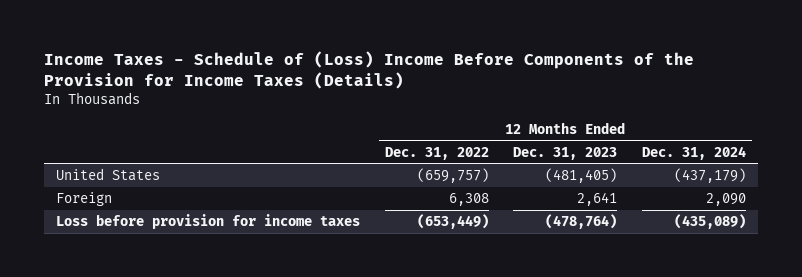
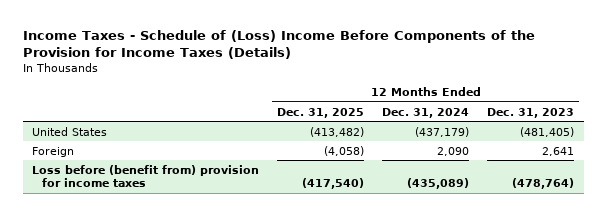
[384,146,489,160] Dec. 31, 2022 -> none
none -> [276,107,364,118] Dec. 31, 2025
[56,214,361,230] Loss before provision for income taxes -> [31,164,259,188] Loss before (benefit from) provision for income taxes

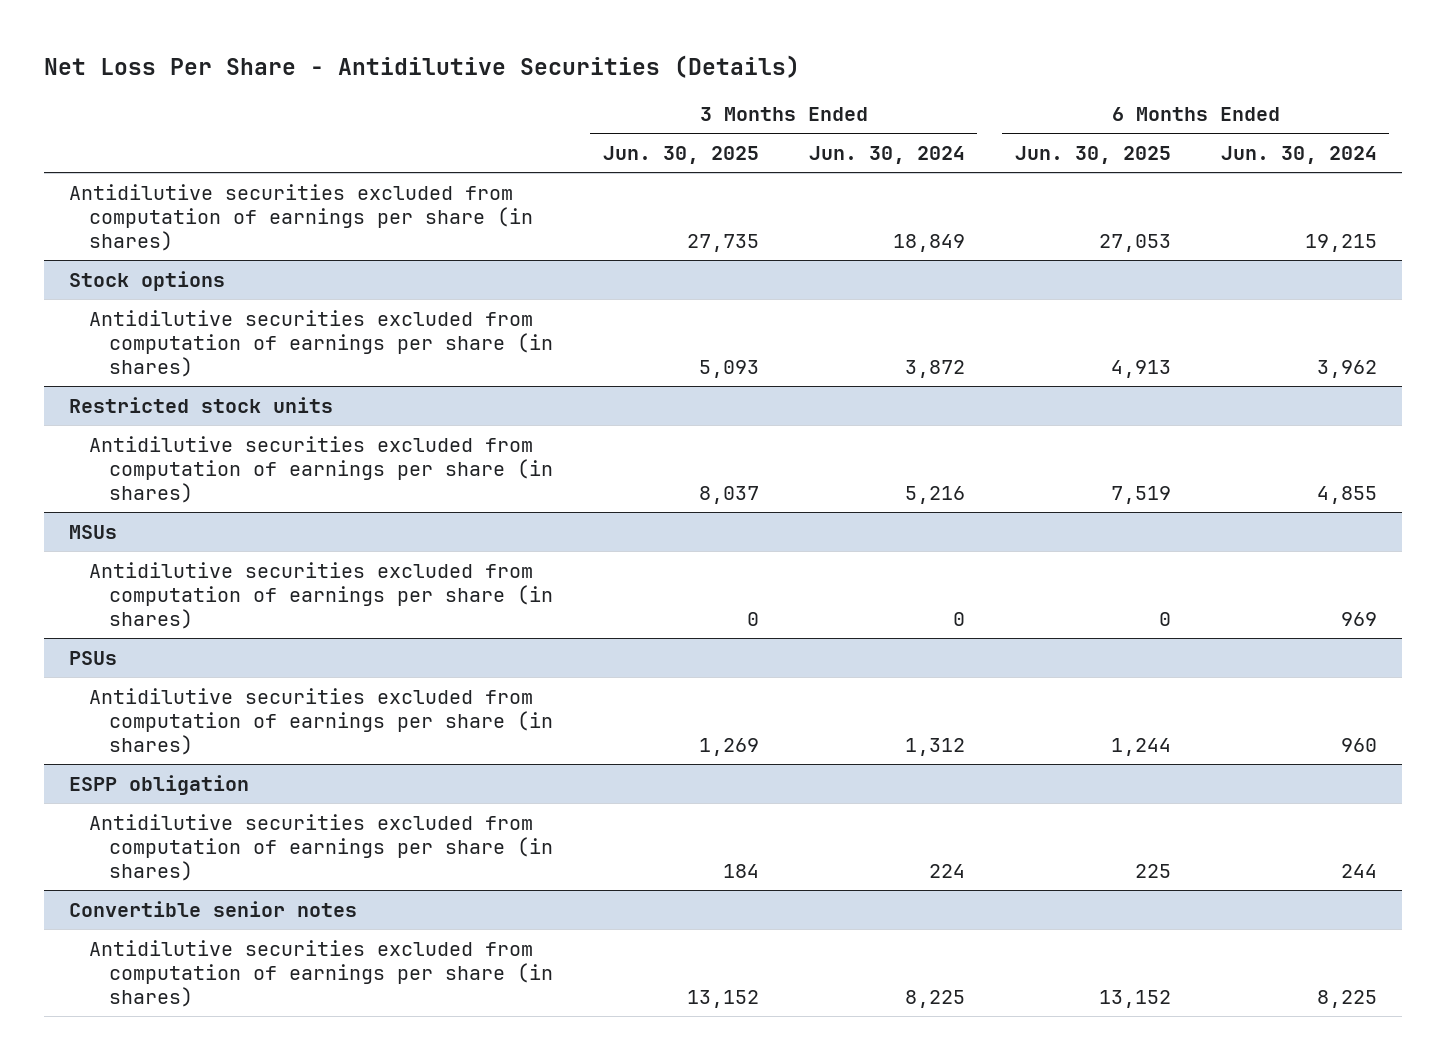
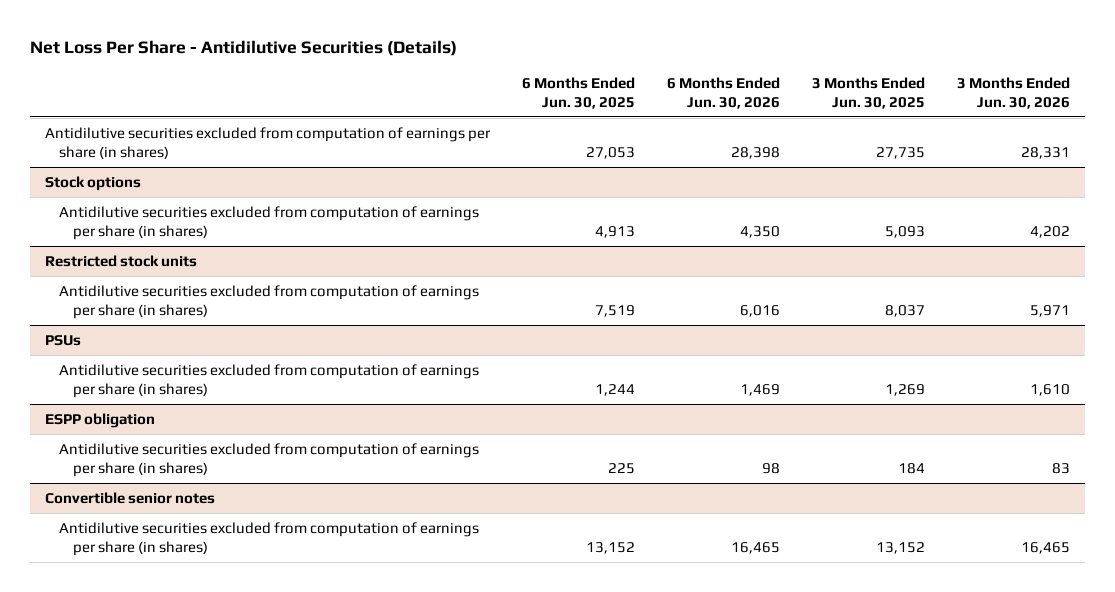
[808,146,965,165] Jun. 30, 2024 -> none
[1220,146,1377,165] Jun. 30, 2024 -> none
none -> [667,77,781,109] 6 Months Ended Jun. 30, 2026
none -> [956,77,1070,109] 3 Months Ended Jun. 30, 2026
[68,524,117,539] MSUs -> none
[88,561,553,630] Antidilutive securities excluded from computation of earnings per share (in shares) -> none

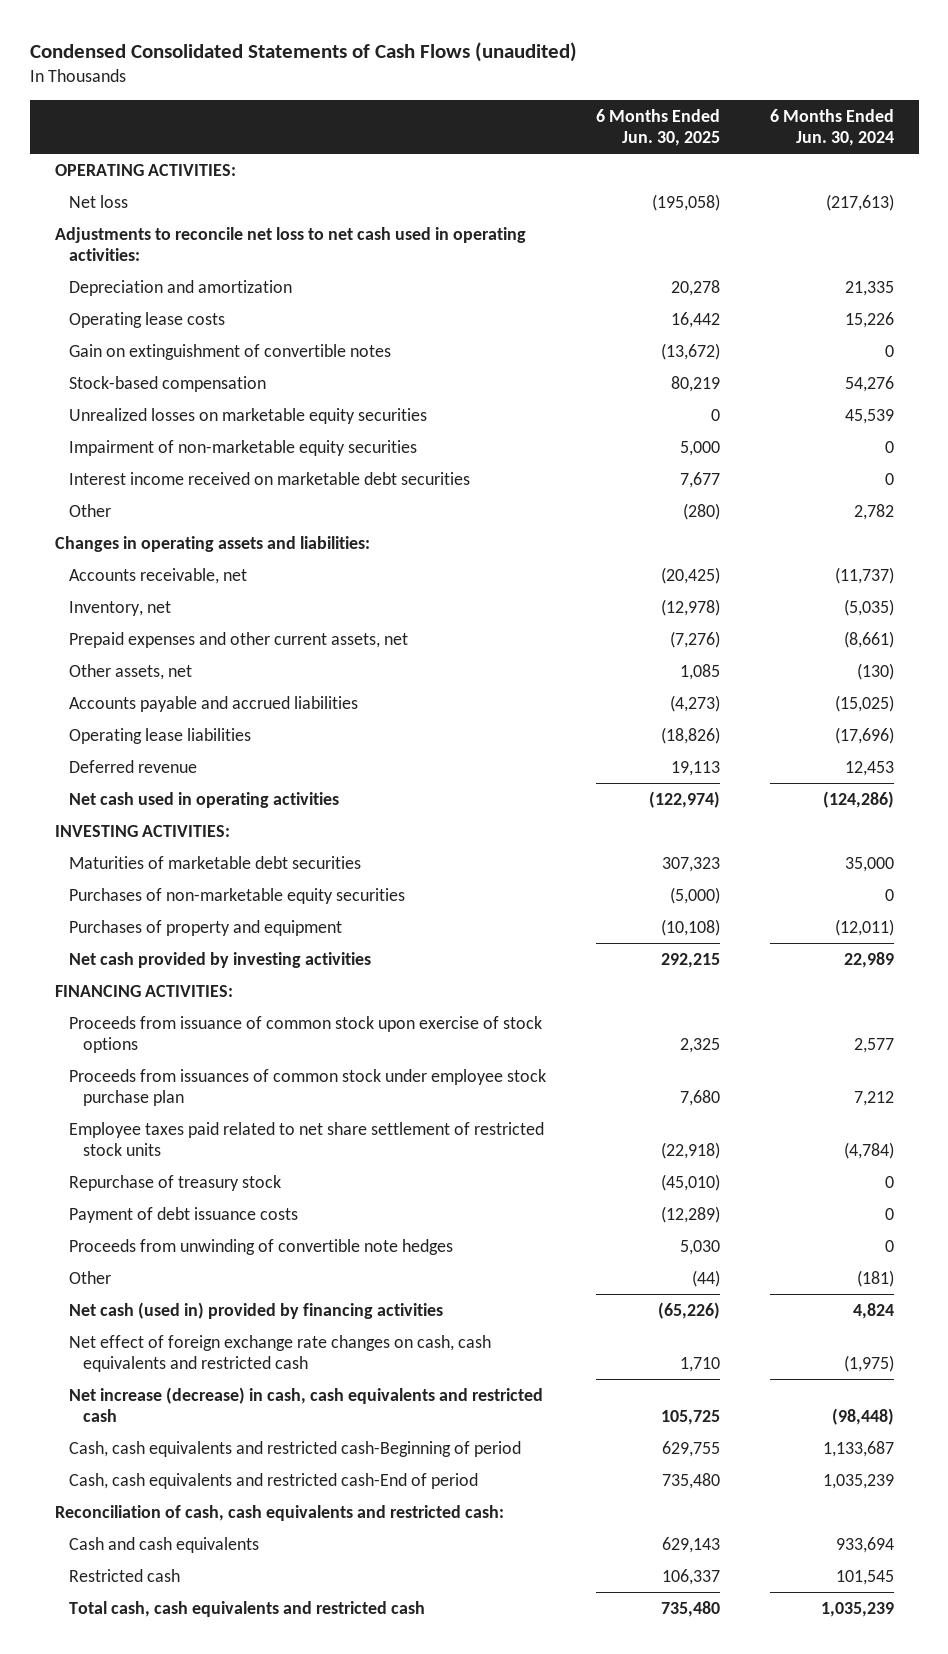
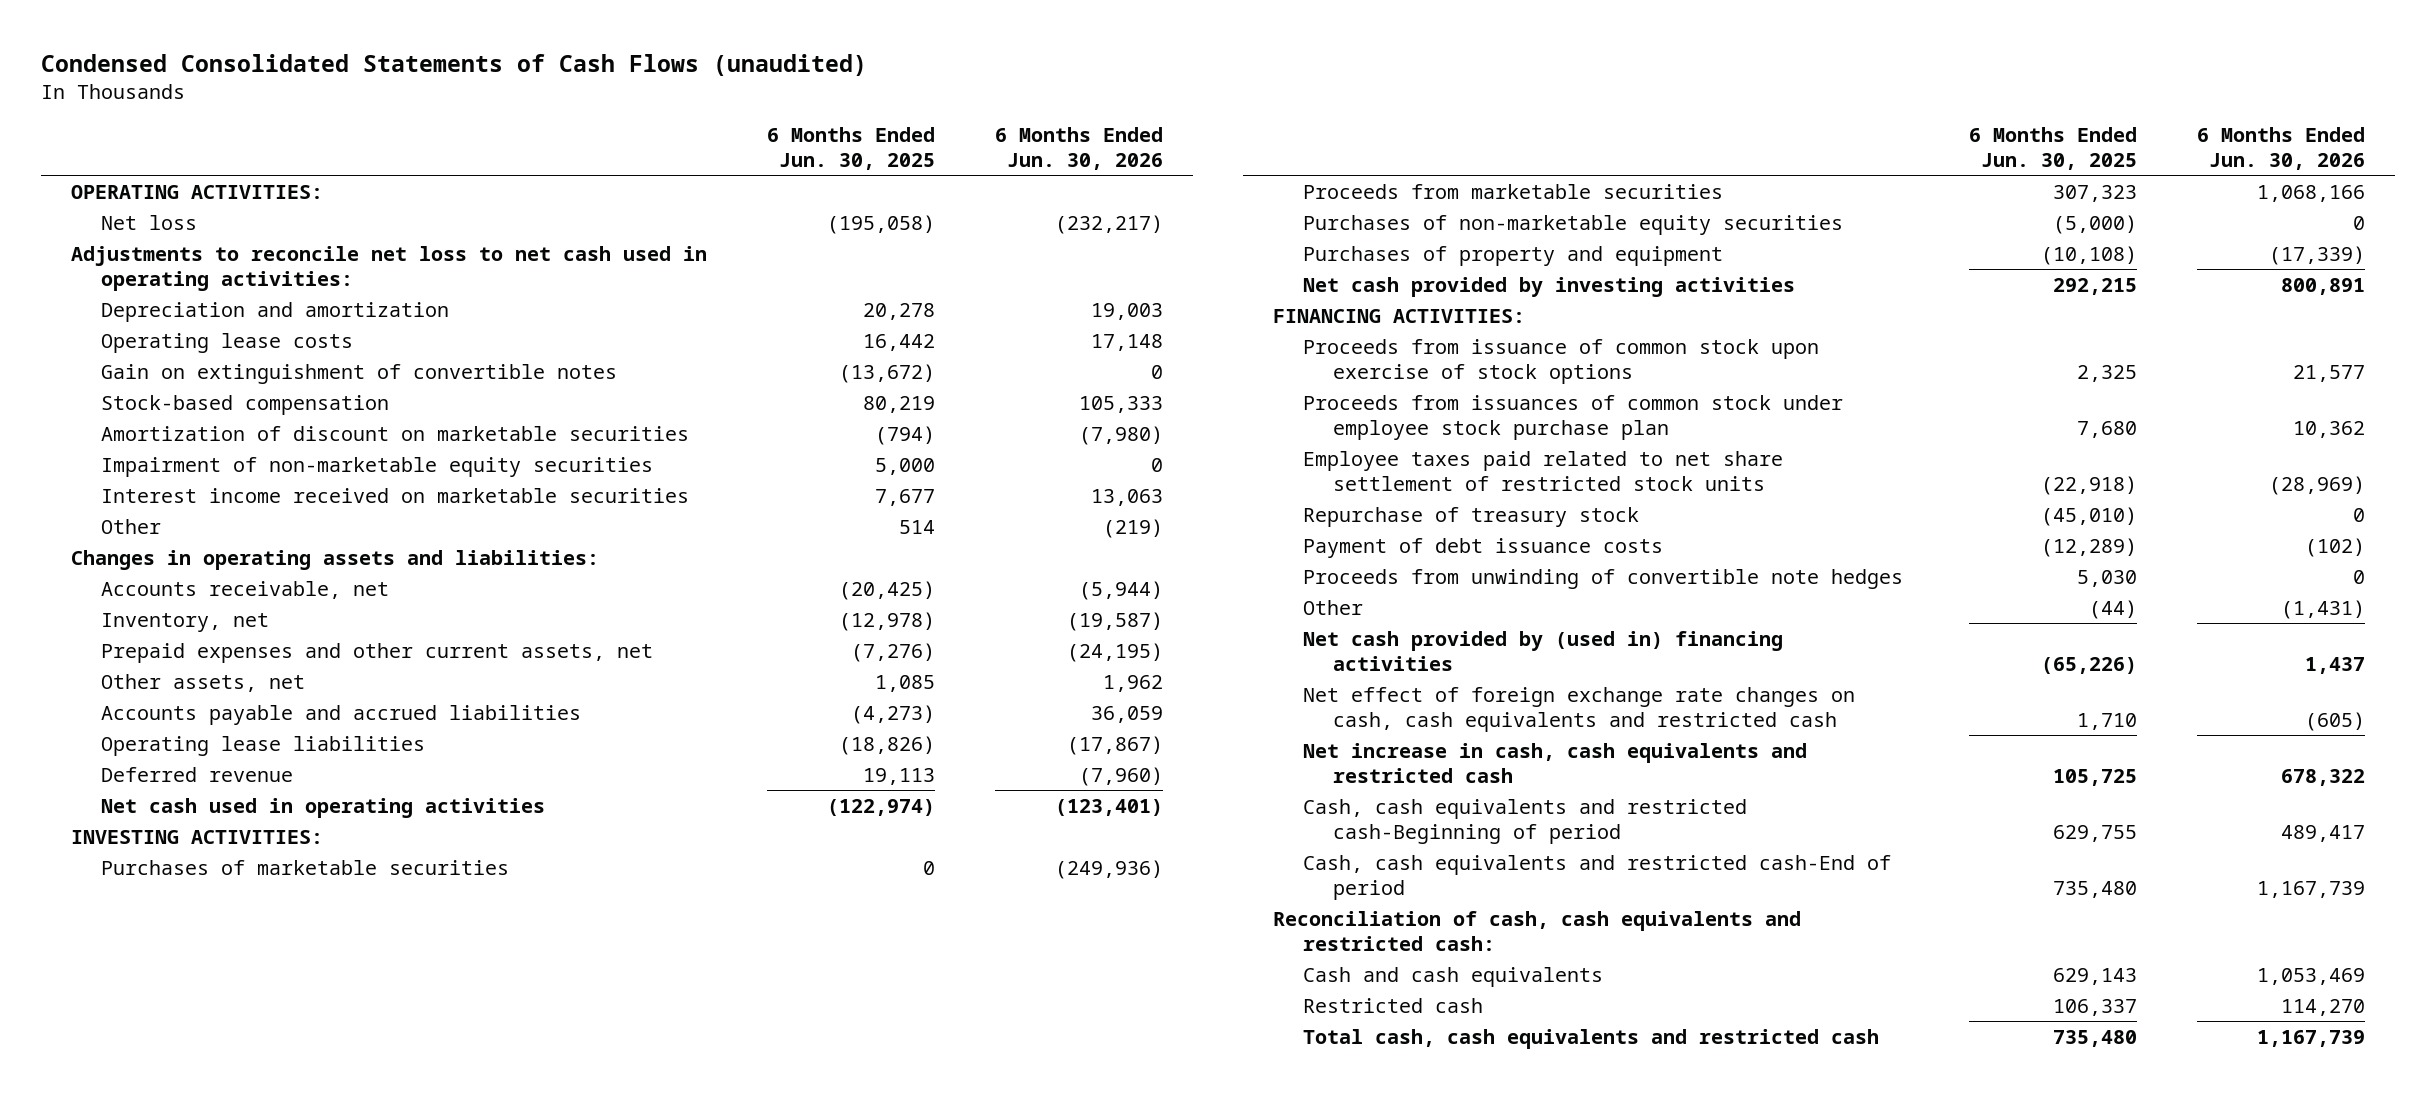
[769,108,894,147] 6 Months Ended Jun. 30, 2024 -> none
none -> [995,126,1164,171] 6 Months Ended Jun. 30, 2026
[68,407,427,424] Unrealized losses on marketable equity securities -> none
none -> [100,425,689,441] Amortization of discount on marketable securities
[68,471,470,485] Interest income received on marketable debt securities -> [100,487,689,503] Interest income received on marketable securities
[682,502,720,520] (280) -> [899,519,936,534] 514
none -> [100,859,509,875] Purchases of marketable securities
[68,855,361,869] Maturities of marketable debt securities -> [1303,183,1724,199] Proceeds from marketable securities
[68,1301,443,1319] Net cash (used in) provided by financing activities -> [1303,630,1784,671] Net cash provided by (used in) financing activities
[68,1386,543,1422] Net increase (decrease) in cash, cash equivalents and restricted cash -> [1303,742,1808,783] Net increase in cash, cash equivalents and restricted cash

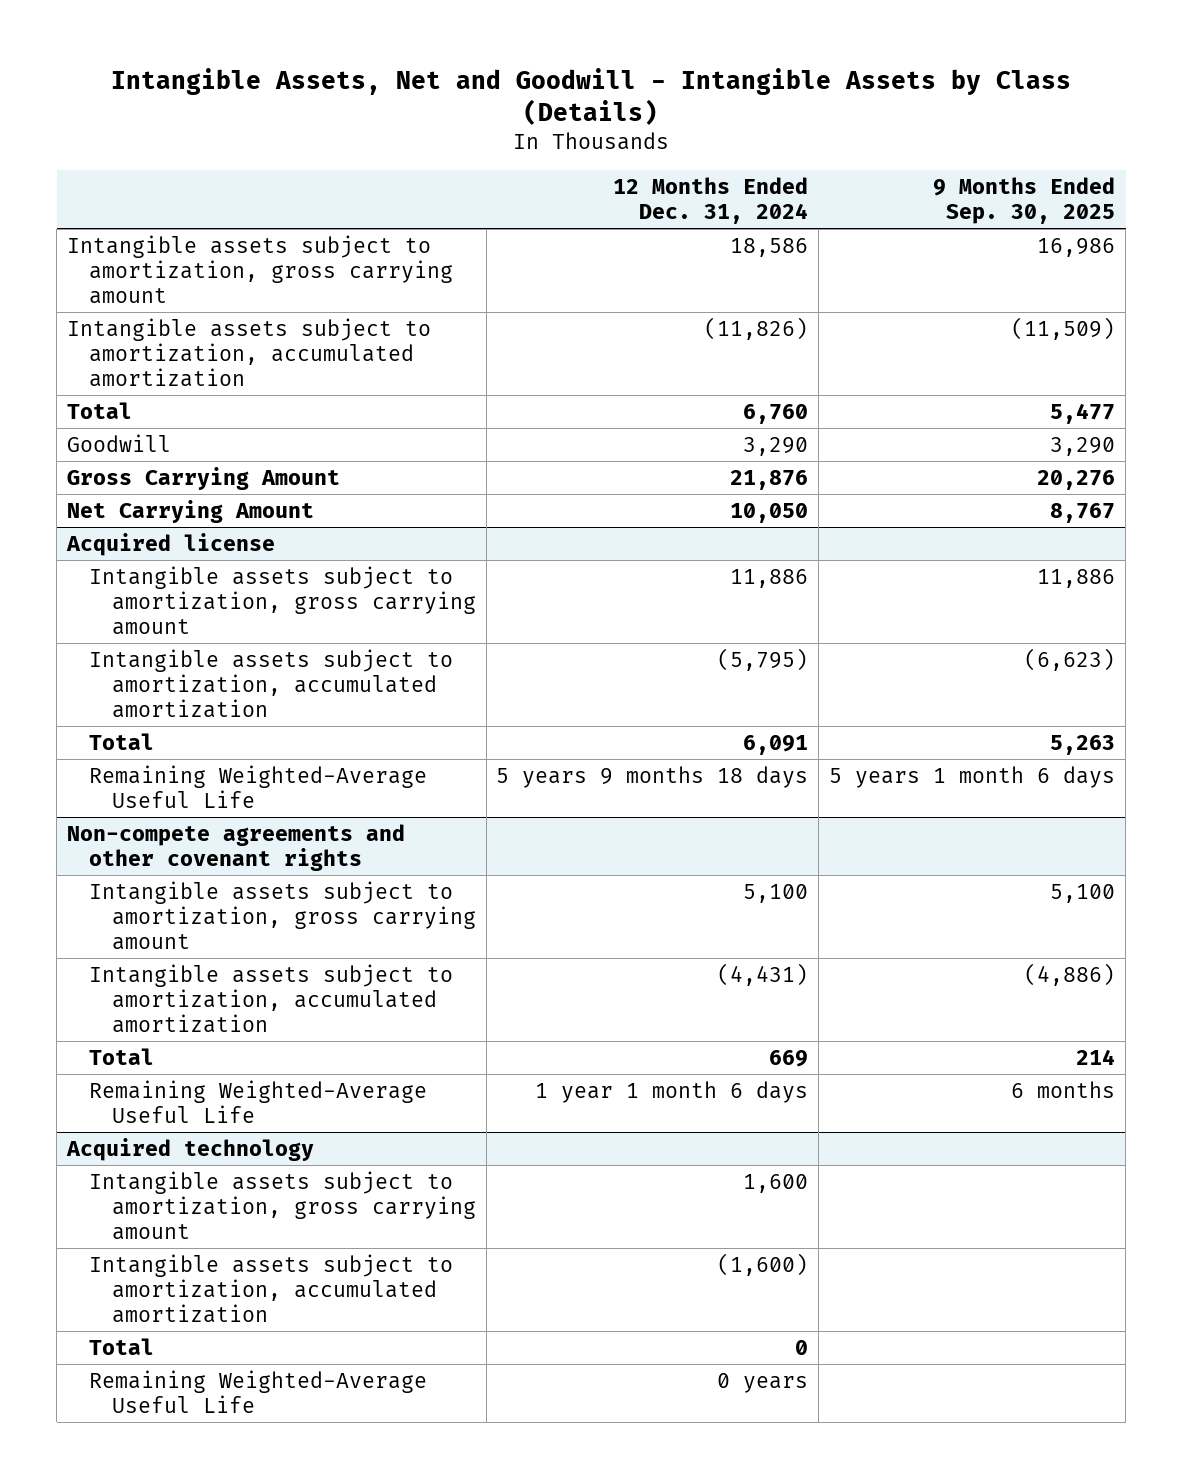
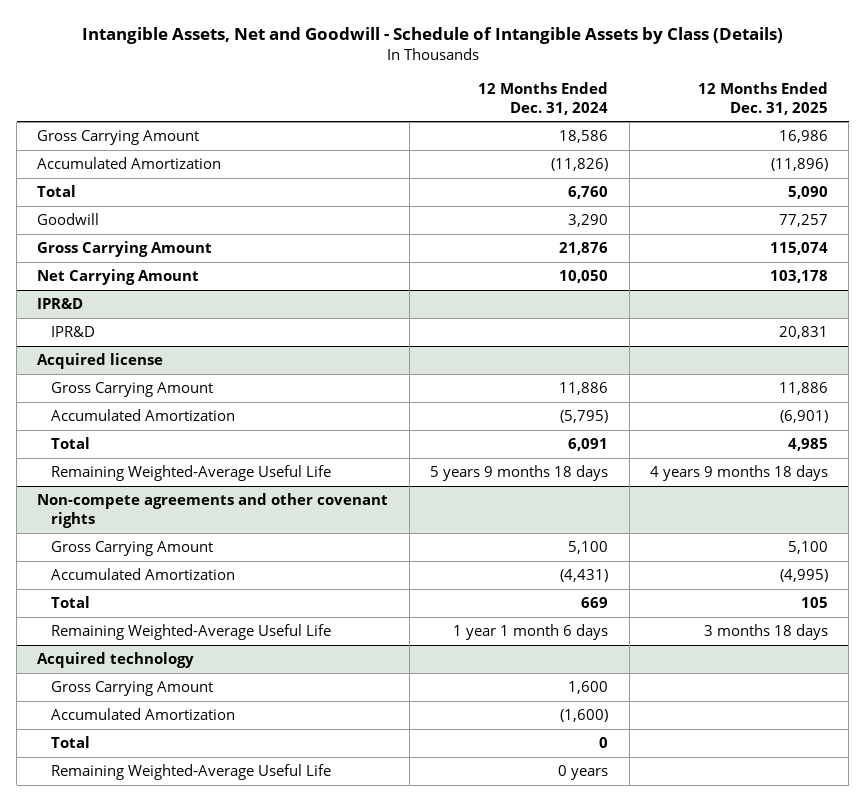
[111,67,1072,125] Intangible Assets, Net and Goodwill - Intangible Assets by Class (Details) -> [81,26,783,44] Intangible Assets, Net and Goodwill - Schedule of Intangible Assets by Class (Details)
[933,176,1116,224] 9 Months Ended Sep. 30, 2025 -> none
none -> [697,81,828,115] 12 Months Ended Dec. 31, 2025
[66,234,454,305] Intangible assets subject to amortization, gross carrying amount -> [37,130,200,146] Gross Carrying Amount
[66,317,431,388] Intangible assets subject to amortization, accumulated amortization -> [37,157,222,170] Accumulated Amortization
none -> [37,298,84,310] IPR&D
none -> [51,326,96,338] IPR&D
[89,565,476,636] Intangible assets subject to amortization, gross carrying amount -> [51,382,214,398] Gross Carrying Amount
[89,648,454,719] Intangible assets subject to amortization, accumulated amortization -> [51,409,236,422] Accumulated Amortization
[89,880,476,951] Intangible assets subject to amortization, gross carrying amount -> [51,541,214,557] Gross Carrying Amount
[89,963,454,1034] Intangible assets subject to amortization, accumulated amortization -> [51,568,236,581] Accumulated Amortization
[89,1170,476,1241] Intangible assets subject to amortization, gross carrying amount -> [51,681,214,697] Gross Carrying Amount
[89,1253,454,1324] Intangible assets subject to amortization, accumulated amortization -> [51,708,236,721] Accumulated Amortization

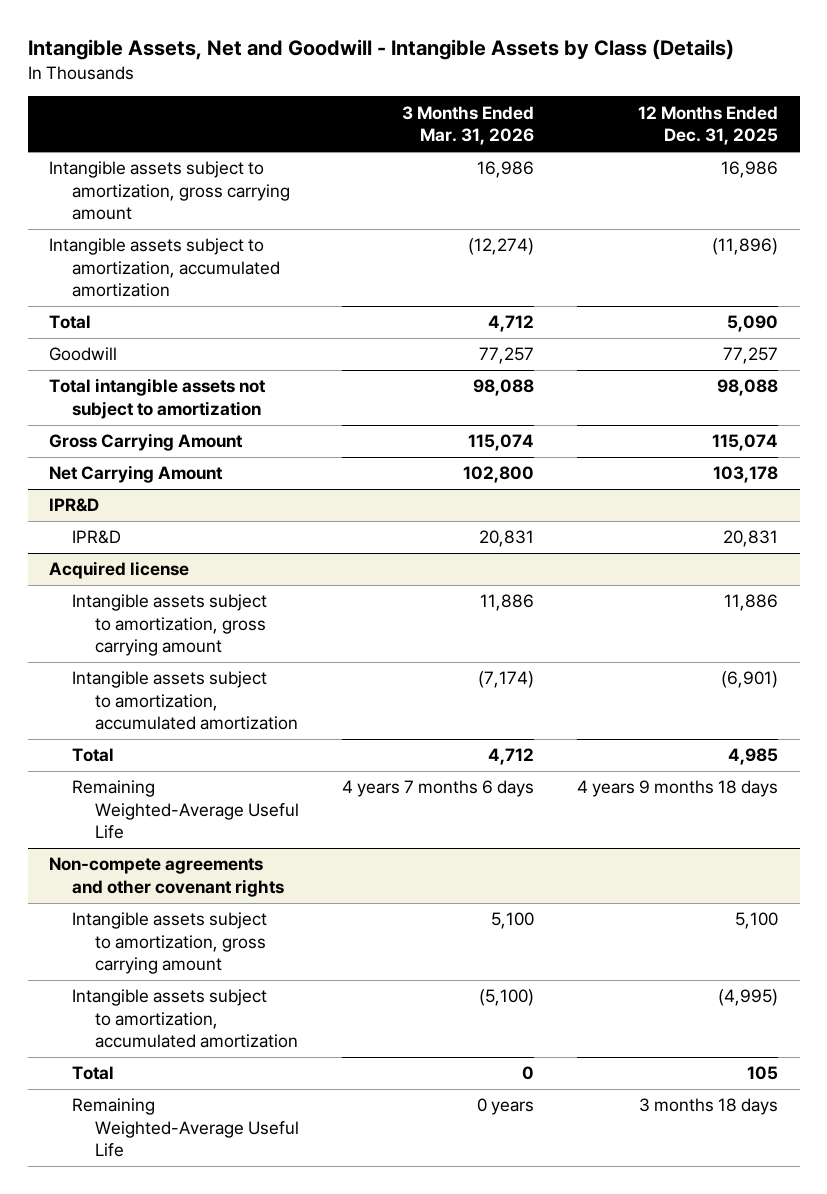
[81,26,783,44] Intangible Assets, Net and Goodwill - Schedule of Intangible Assets by Class (Details) -> [27,38,734,60] Intangible Assets, Net and Goodwill - Intangible Assets by Class (Details)
[478,81,609,115] 12 Months Ended Dec. 31, 2024 -> none
none -> [401,105,534,146] 3 Months Ended Mar. 31, 2026
[37,130,200,146] Gross Carrying Amount -> [49,161,290,221] Intangible assets subject to amortization, gross carrying amount
[37,157,222,170] Accumulated Amortization -> [49,238,280,298] Intangible assets subject to amortization, accumulated amortization
none -> [49,378,267,419] Total intangible assets not subject to amortization
[51,382,214,398] Gross Carrying Amount -> [71,594,267,657] Intangible assets subject to amortization, gross carrying amount
[51,409,236,422] Accumulated Amortization -> [71,671,298,731] Intangible assets subject to amortization, accumulated amortization
[51,541,214,557] Gross Carrying Amount -> [71,912,267,975] Intangible assets subject to amortization, gross carrying amount
[51,568,236,581] Accumulated Amortization -> [71,989,298,1049] Intangible assets subject to amortization, accumulated amortization
[37,652,195,669] Acquired technology -> none
[51,681,214,697] Gross Carrying Amount -> none
[51,708,236,721] Accumulated Amortization -> none
[51,736,91,749] Total -> none
[51,764,332,781] Remaining Weighted-Average Useful Life -> none

